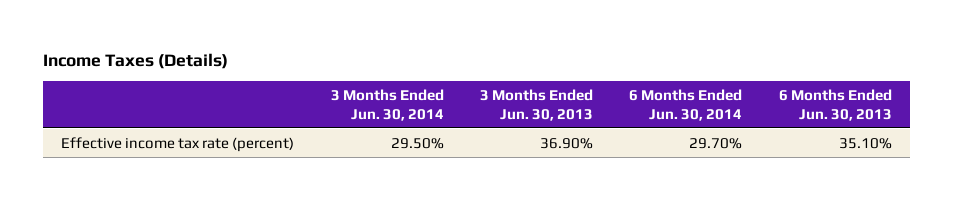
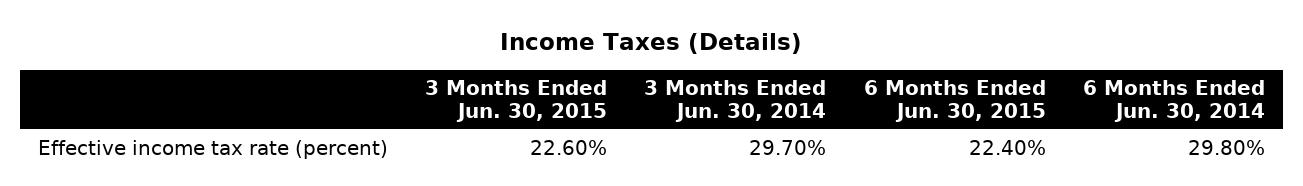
[480,89,594,121] 3 Months Ended Jun. 30, 2013 -> none
[778,89,892,121] 6 Months Ended Jun. 30, 2013 -> none
none -> [425,80,608,123] 3 Months Ended Jun. 30, 2015
none -> [863,80,1046,123] 6 Months Ended Jun. 30, 2015
[390,137,444,149] 29.50% -> [749,139,827,155] 29.70%
[689,137,743,149] 29.70% -> [1187,139,1265,155] 29.80%

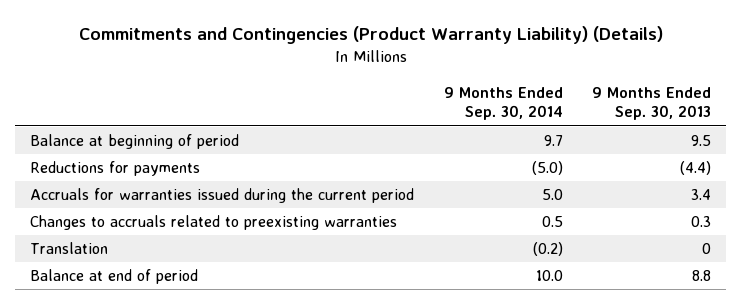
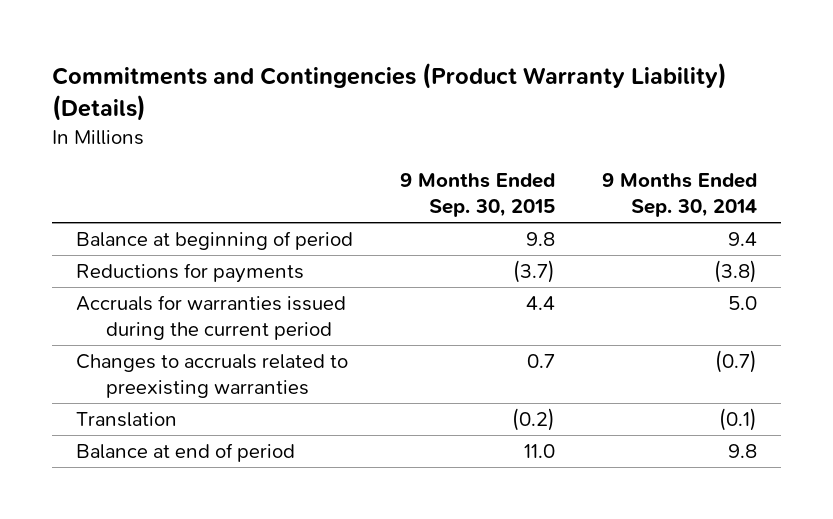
[592,86,712,121] 9 Months Ended Sep. 30, 2013 -> none
none -> [400,173,556,218] 9 Months Ended Sep. 30, 2015
[543,135,563,147] 9.7 -> [728,231,758,246] 9.4
[531,161,563,176] (5.0) -> [714,259,758,283] (3.8)
[541,216,563,228] 0.5 -> [715,349,758,373] (0.7)
[532,242,563,257] (0.2) -> [719,407,758,431] (0.1)
[535,270,563,282] 10.0 -> [728,443,758,458] 9.8

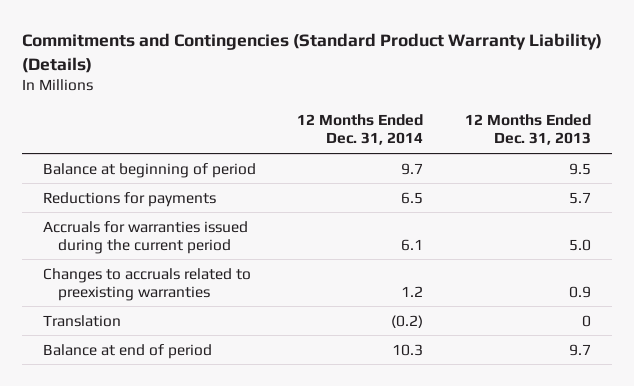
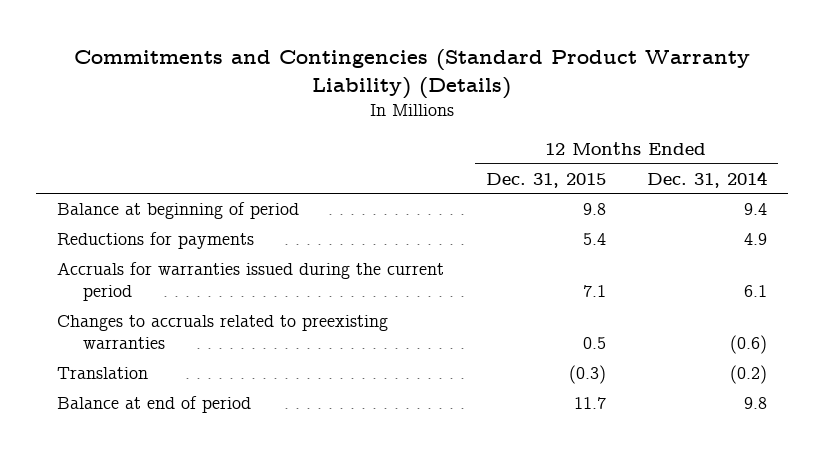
[465,114,592,146] 12 Months Ended Dec. 31, 2013 -> none
none -> [485,172,606,188] Dec. 31, 2015
[401,162,424,175] 9.7 -> [744,203,768,216] 9.4
[401,191,424,204] 6.5 -> [744,233,768,246] 4.9
[401,285,424,297] 1.2 -> [730,334,768,354] (0.6)
[392,343,424,356] 10.3 -> [744,397,768,410] 9.8

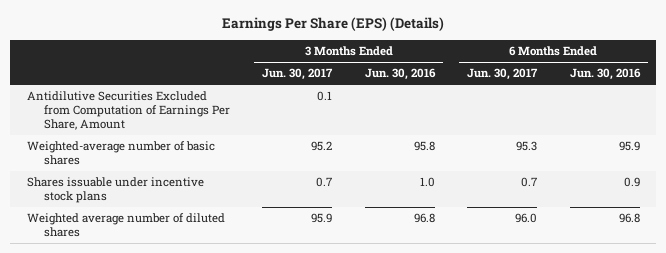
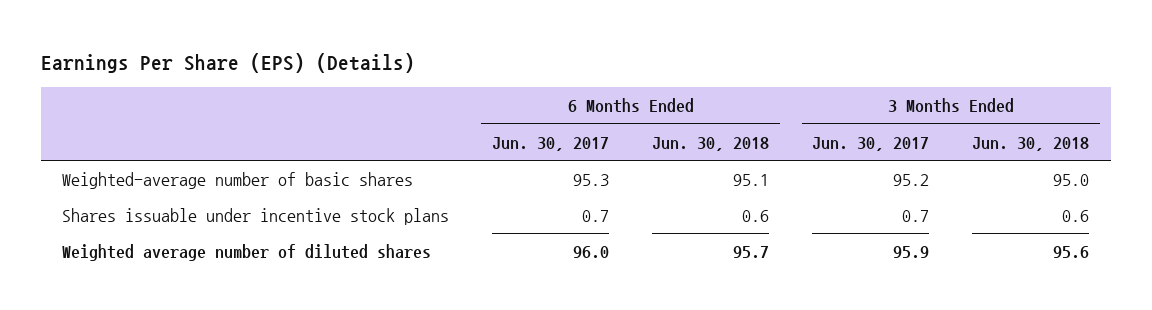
[364,68,436,81] Jun. 30, 2016 -> none
[569,68,641,81] Jun. 30, 2016 -> none
none -> [652,136,770,151] Jun. 30, 2018
none -> [972,136,1090,151] Jun. 30, 2018
[26,91,230,131] Antidilutive Securities Excluded from Computation of Earnings Per Share, Amount -> none

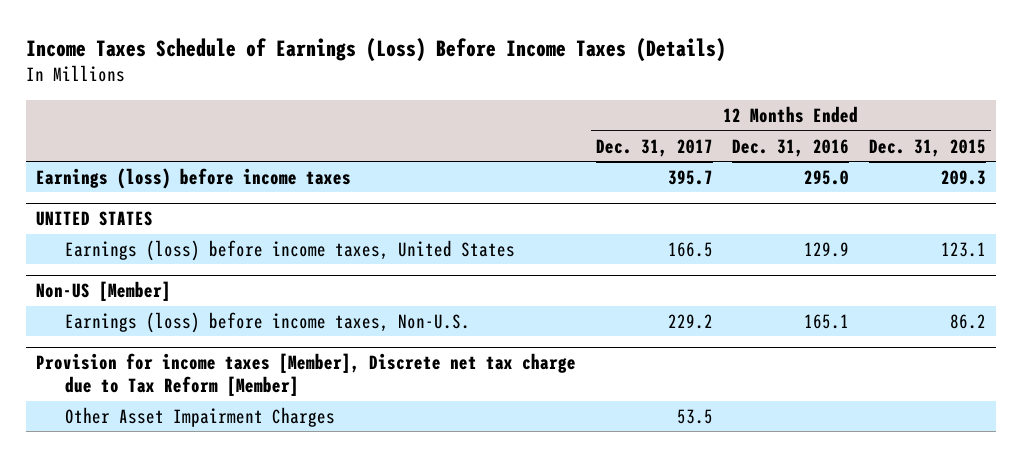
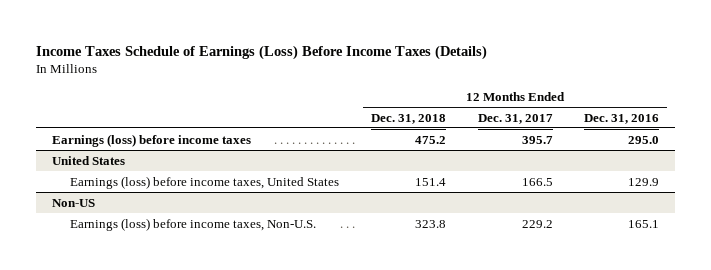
[868,138,986,157] Dec. 31, 2015 -> none
none -> [370,113,446,124] Dec. 31, 2018
[36,211,154,227] UNITED STATES -> [51,155,125,165] United States
[36,281,172,302] Non-US [Member] -> [51,198,95,207] Non-US
[36,353,577,397] Provision for income taxes [Member], Discrete net tax charge due to Tax Reform [Member] -> none
[64,406,335,427] Other Asset Impairment Charges -> none

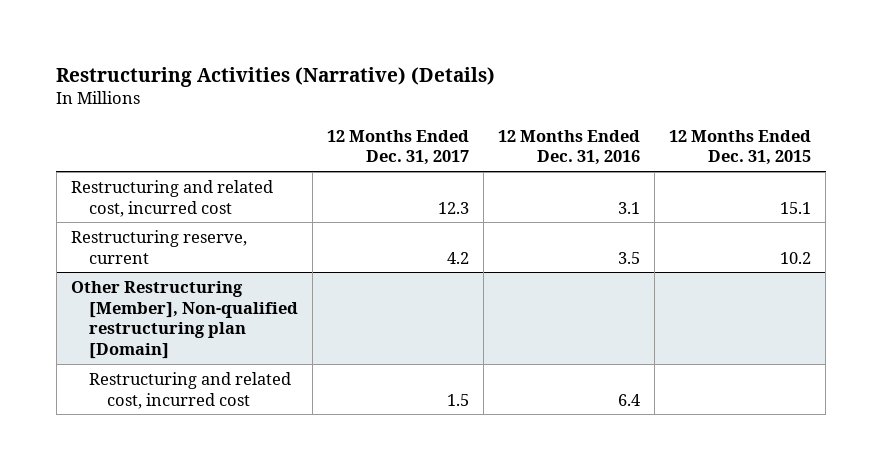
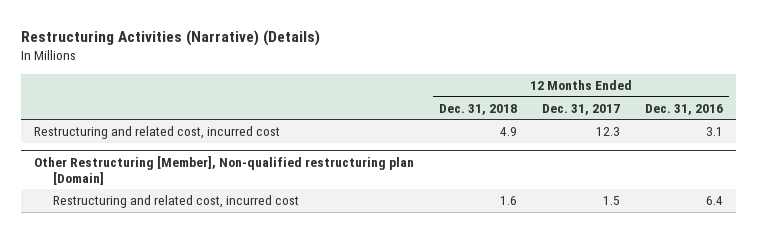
[669,129,812,166] 12 Months Ended Dec. 31, 2015 -> none
none -> [438,103,517,115] Dec. 31, 2018
[71,229,248,264] Restructuring reserve, current -> none

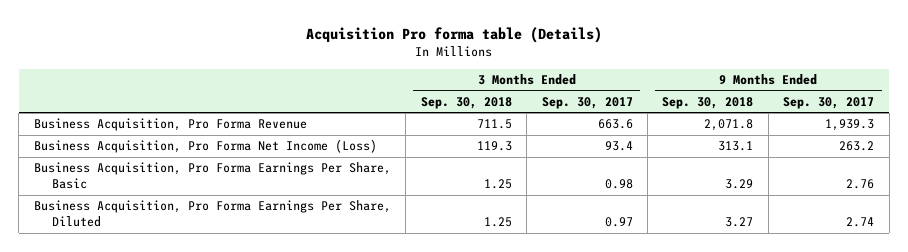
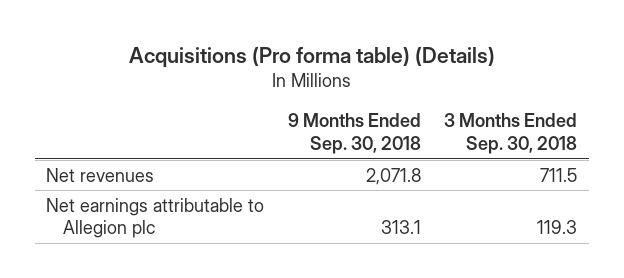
[306,26,603,43] Acquisition Pro forma table (Details) -> [128,45,495,68] Acquisitions (Pro forma table) (Details)
[541,96,633,109] Sep. 30, 2017 -> none
[783,96,875,109] Sep. 30, 2017 -> none
[33,162,391,190] Business Acquisition, Pro Forma Earnings Per Share, Basic -> none
[33,200,391,228] Business Acquisition, Pro Forma Earnings Per Share, Diluted -> none
[33,118,307,132] Business Acquisition, Pro Forma Revenue -> [46,167,155,182] Net revenues
[33,139,377,154] Business Acquisition, Pro Forma Net Income (Loss) -> [46,197,265,239] Net earnings attributable to Allegion plc

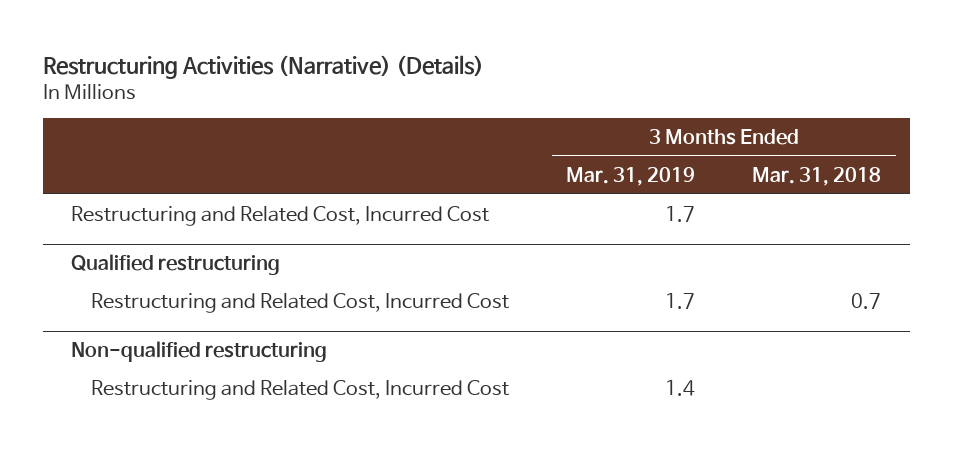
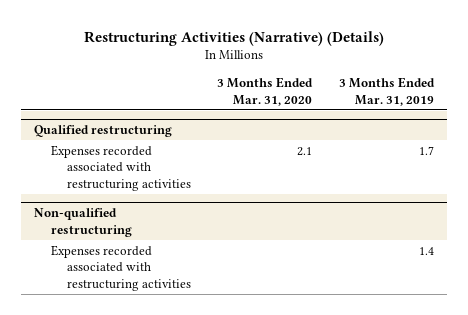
[752,166,882,186] Mar. 31, 2018 -> none
none -> [217,77,314,106] 3 Months Ended Mar. 31, 2020
[71,205,490,226] Restructuring and Related Cost, Incurred Cost -> none
[90,292,509,313] Restructuring and Related Cost, Incurred Cost -> [50,144,191,192] Expenses recorded associated with restructuring activities
[90,379,509,400] Restructuring and Related Cost, Incurred Cost -> [50,244,191,292] Expenses recorded associated with restructuring activities

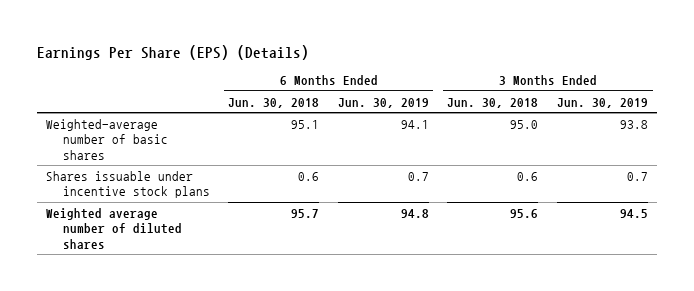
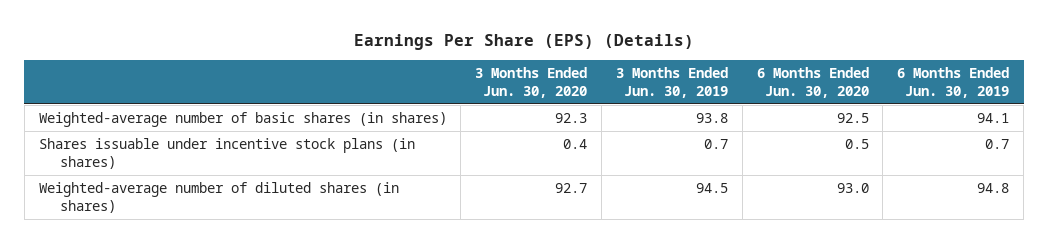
[228,97,320,108] Jun. 30, 2018 -> none
[447,97,539,108] Jun. 30, 2018 -> none
none -> [475,66,588,99] 3 Months Ended Jun. 30, 2020
none -> [756,66,869,99] 6 Months Ended Jun. 30, 2020
[45,118,168,160] Weighted-average number of basic shares -> [38,111,447,127] Weighted-average number of basic shares (in shares)
[45,170,210,199] Shares issuable under incentive stock plans -> [38,137,415,169] Shares issuable under incentive stock plans (in shares)
[45,207,182,249] Weighted average number of diluted shares -> [38,181,399,213] Weighted-average number of diluted shares (in shares)

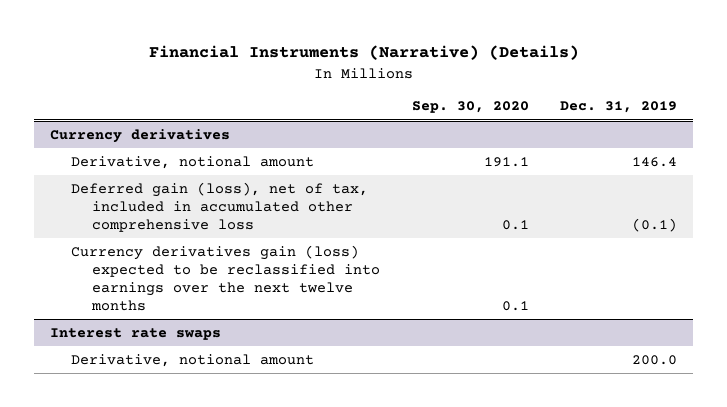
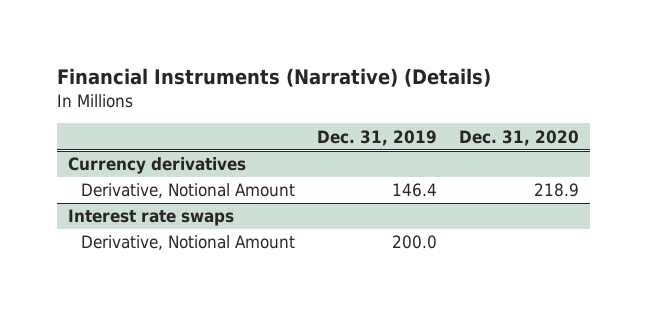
[411,101,529,114] Sep. 30, 2020 -> none
none -> [458,129,579,146] Dec. 31, 2020
[71,181,369,232] Deferred gain (loss), net of tax, included in accumulated other comprehensive loss -> none
[71,244,381,311] Currency derivatives gain (loss) expected to be reclassified into earnings over the next twelve months -> none
[71,155,315,169] Derivative, notional amount -> [80,183,295,199] Derivative, Notional Amount
[71,353,315,367] Derivative, notional amount -> [80,235,295,251] Derivative, Notional Amount

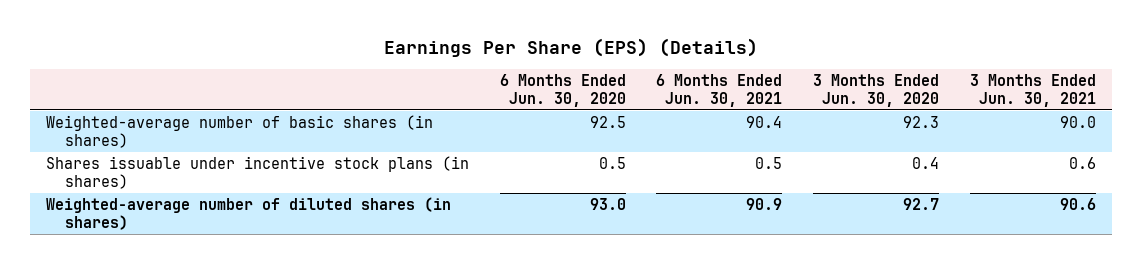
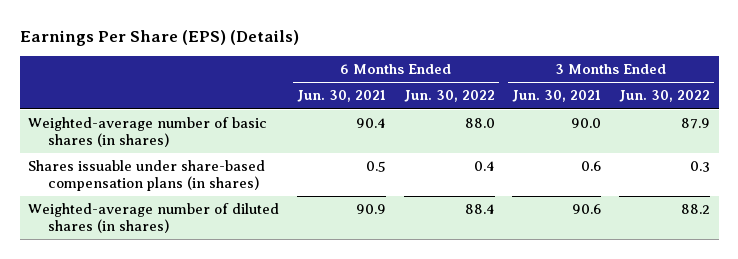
[499,73,626,107] 6 Months Ended Jun. 30, 2020 -> none
[813,73,940,107] 3 Months Ended Jun. 30, 2020 -> none
none -> [403,90,495,103] Jun. 30, 2022
none -> [618,90,710,103] Jun. 30, 2022
[45,156,469,190] Shares issuable under incentive stock plans (in shares) -> [28,160,266,192] Shares issuable under share-based compensation plans (in shares)

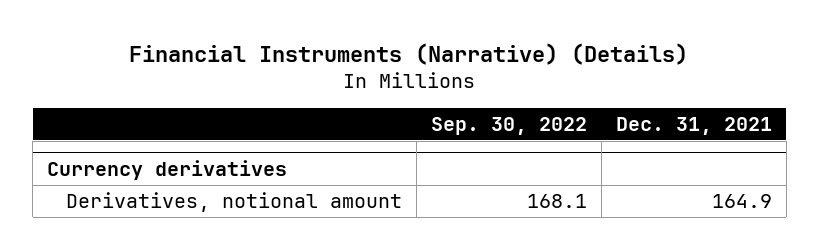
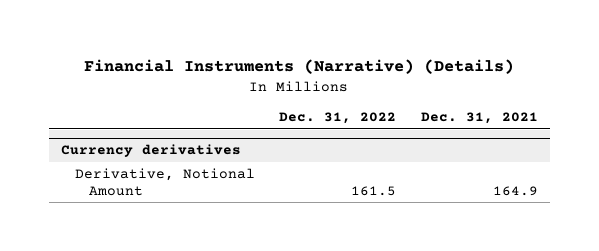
[430,116,587,135] Sep. 30, 2022 -> none
none -> [279,112,397,125] Dec. 31, 2022
[65,192,402,213] Derivatives, notional amount -> [74,167,255,196] Derivative, Notional Amount

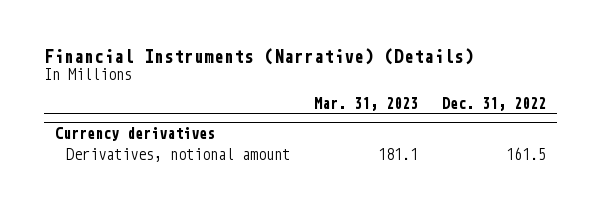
[420,112,538,125] Dec. 31, 2021 -> none
none -> [313,97,418,112] Mar. 31, 2023
[74,167,255,196] Derivative, Notional Amount -> [66,148,291,163] Derivatives, notional amount

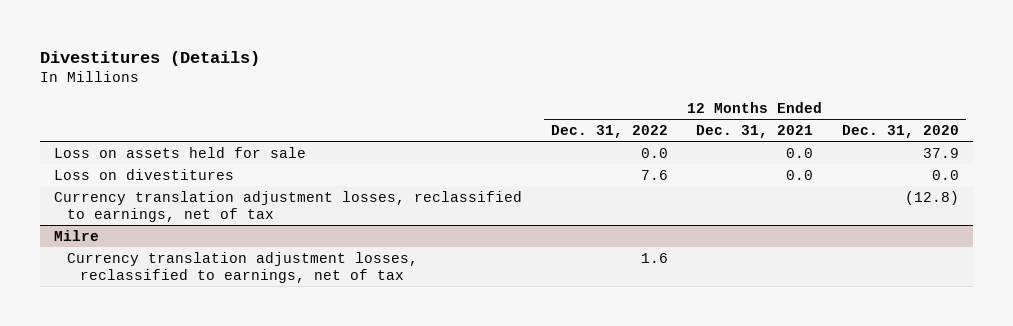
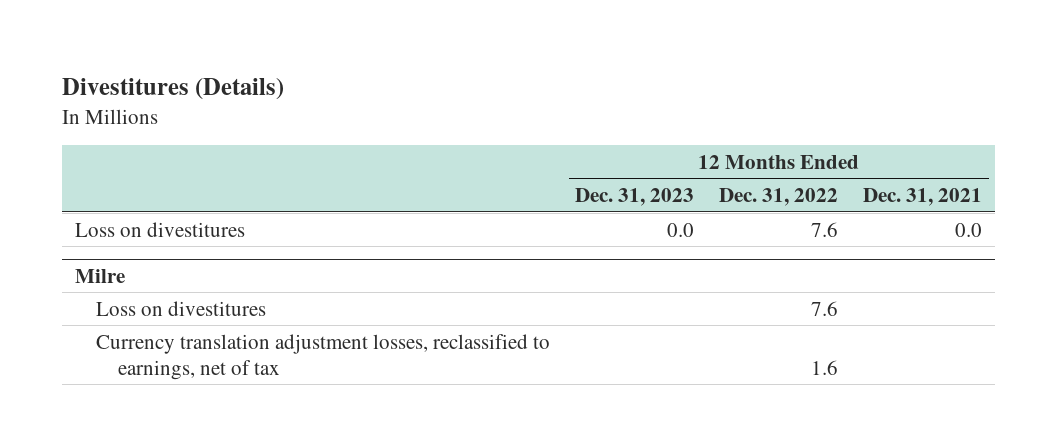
[841,125,959,139] Dec. 31, 2020 -> none
none -> [575,188,695,207] Dec. 31, 2023
[54,146,307,158] Loss on assets held for sale -> none
[54,190,523,223] Currency translation adjustment losses, reclassified to earnings, net of tax -> none
none -> [96,300,267,316] Loss on divestitures

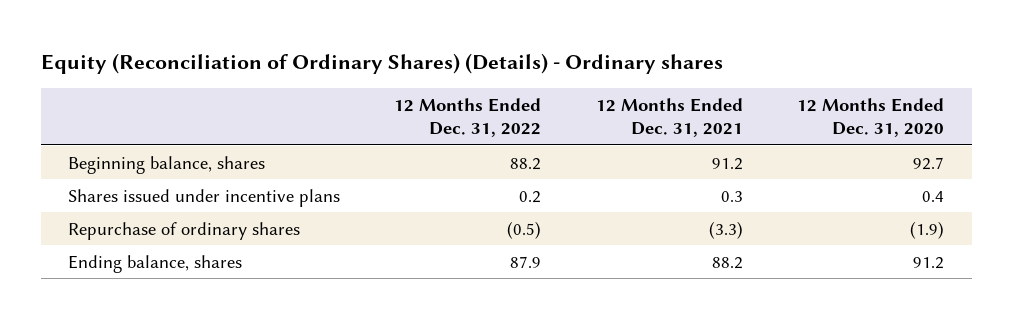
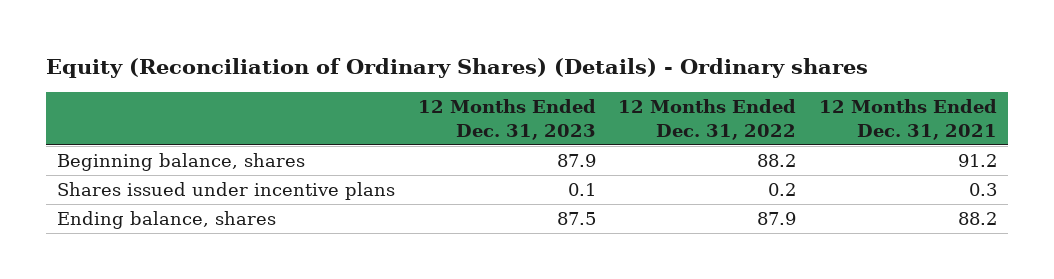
[797,97,945,138] 12 Months Ended Dec. 31, 2020 -> none
none -> [417,99,596,140] 12 Months Ended Dec. 31, 2023
[67,221,300,240] Repurchase of ordinary shares -> none

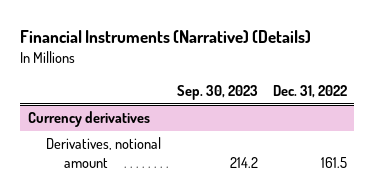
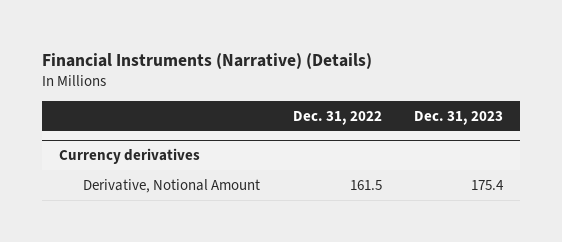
[176,85,258,101] Sep. 30, 2023 -> none
none -> [414,110,504,125] Dec. 31, 2023
[46,137,162,168] Derivatives, notional amount -> [82,178,260,193] Derivative, Notional Amount

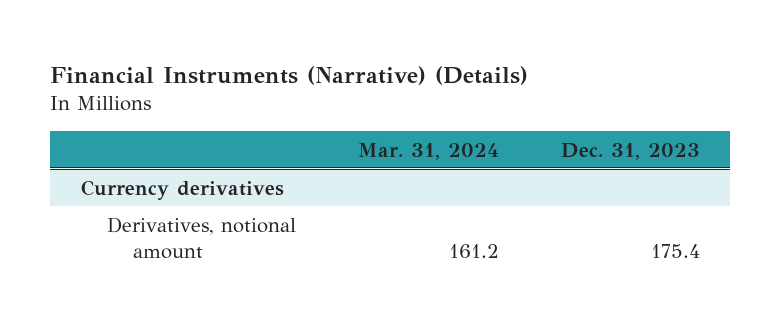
[292,110,382,125] Dec. 31, 2022 -> none
none -> [357,142,499,160] Mar. 31, 2024
[82,178,260,193] Derivative, Notional Amount -> [107,216,297,259] Derivatives, notional amount

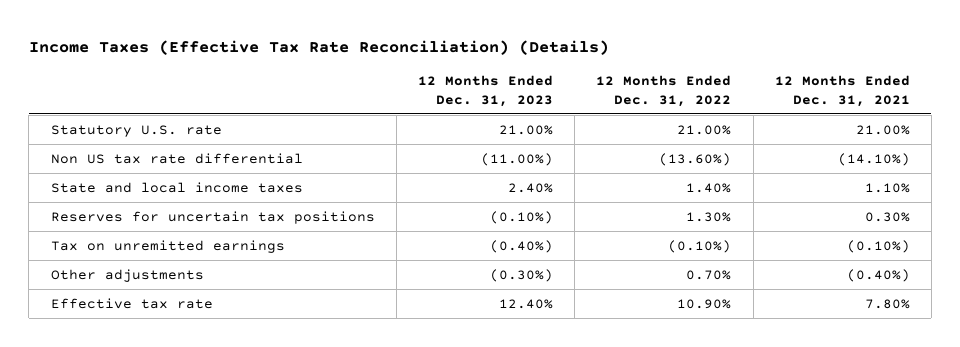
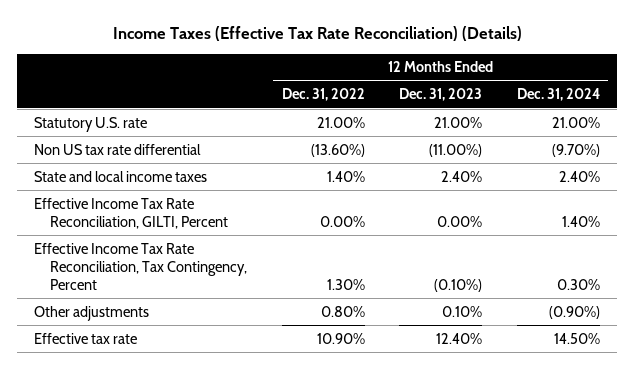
[774,75,910,107] 12 Months Ended Dec. 31, 2021 -> none
none -> [516,88,600,102] Dec. 31, 2024
[50,239,285,253] Tax on unremitted earnings -> none
none -> [33,197,229,229] Effective Income Tax Rate Reconciliation, GILTI, Percent
[50,210,375,224] Reserves for uncertain tax positions -> [33,242,248,290] Effective Income Tax Rate Reconciliation, Tax Contingency, Percent
[489,268,553,282] (0.30%) -> [442,305,483,317] 0.10%
[686,269,732,280] 0.70% -> [320,305,365,317] 0.80%

